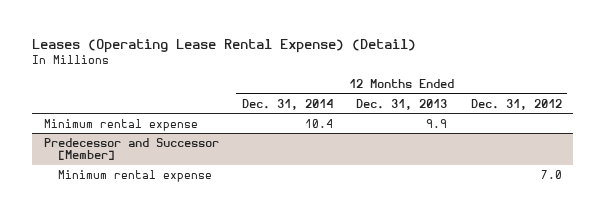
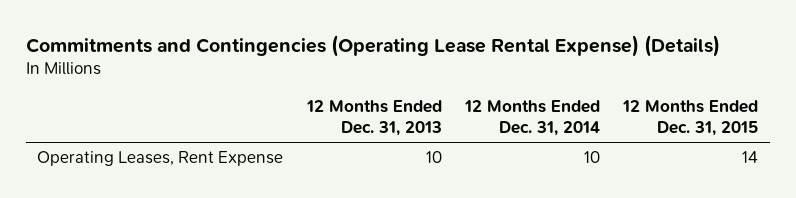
[32,39,417,54] Leases (Operating Lease Rental Expense) (Detail) -> [25,34,720,57] Commitments and Contingencies (Operating Lease Rental Expense) (Details)
[470,98,562,110] Dec. 31, 2012 -> none
none -> [622,99,759,137] 12 Months Ended Dec. 31, 2015
[44,118,199,131] Minimum rental expense -> none
[44,137,220,161] Predecessor and Successor [Member] -> none
[58,169,213,182] Minimum rental expense -> none
none -> [37,151,284,167] Operating Leases, Rent Expense

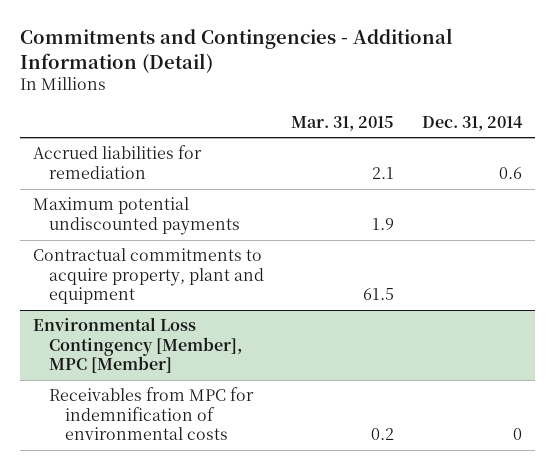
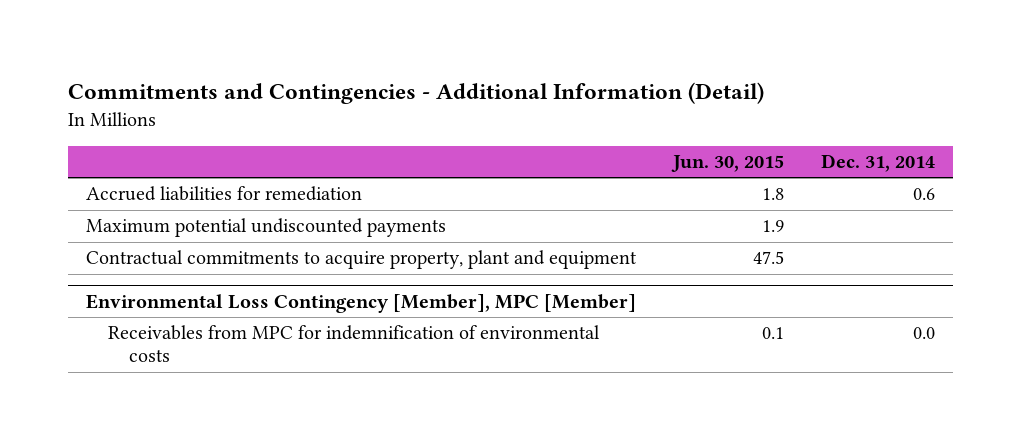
[291,115,395,131] Mar. 31, 2015 -> none
none -> [671,154,785,172] Jun. 30, 2015
[512,428,522,441] 0 -> [912,327,935,340] 0.0

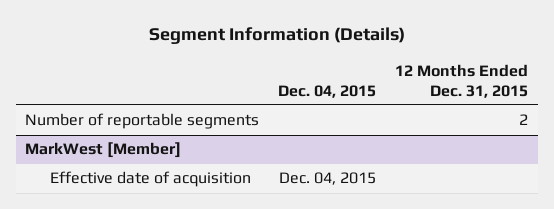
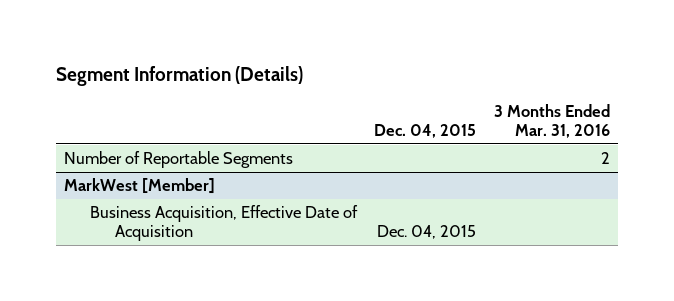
[395,63,529,98] 12 Months Ended Dec. 31, 2015 -> none
none -> [493,104,610,139] 3 Months Ended Mar. 31, 2016
[25,113,260,130] Number of reportable segments -> [64,151,294,169] Number of Reportable Segments
[49,171,251,188] Effective date of acquisition -> [89,205,358,242] Business Acquisition, Effective Date of Acquisition

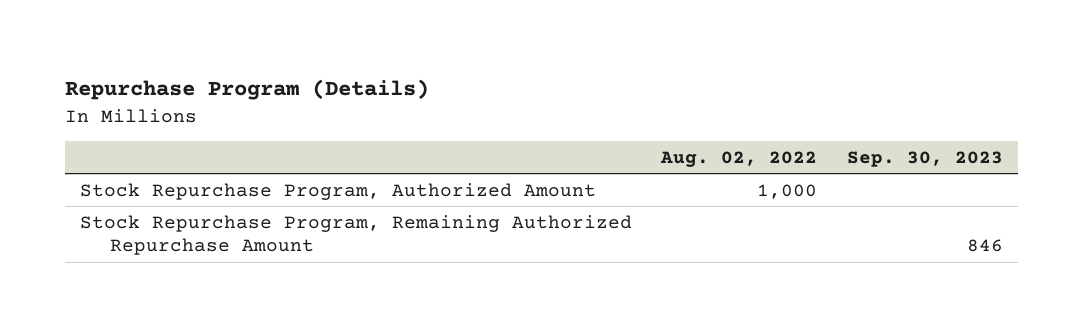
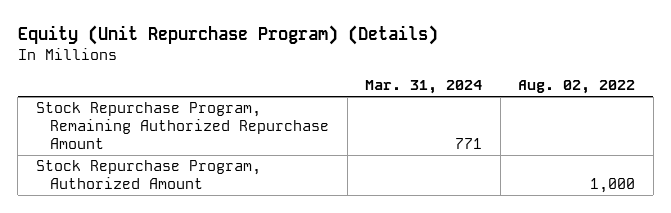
[64,79,429,101] Repurchase Program (Details) -> [17,25,438,46] Equity (Unit Repurchase Program) (Details)
[846,150,1003,167] Sep. 30, 2023 -> none
none -> [365,80,483,95] Mar. 31, 2024
[79,182,596,200] Stock Repurchase Program, Authorized Amount -> [35,160,261,189] Stock Repurchase Program, Authorized Amount

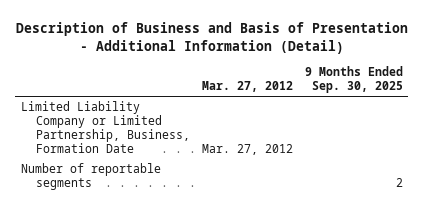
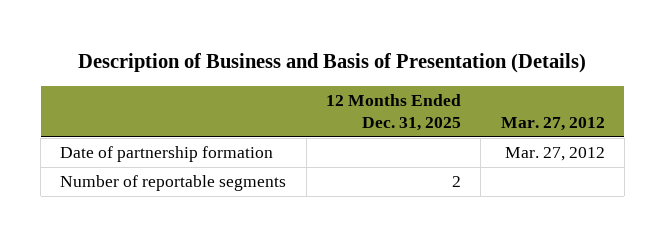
[15,22,408,54] Description of Business and Basis of Presentation - Additional Information (Detail) -> [78,53,587,74] Description of Business and Basis of Presentation (Details)
[304,66,403,94] 9 Months Ended Sep. 30, 2025 -> none
none -> [325,94,461,131] 12 Months Ended Dec. 31, 2025
[21,101,191,153] Limited Liability Company or Limited Partnership, Business, Formation Date -> [60,146,274,163] Date of partnership formation

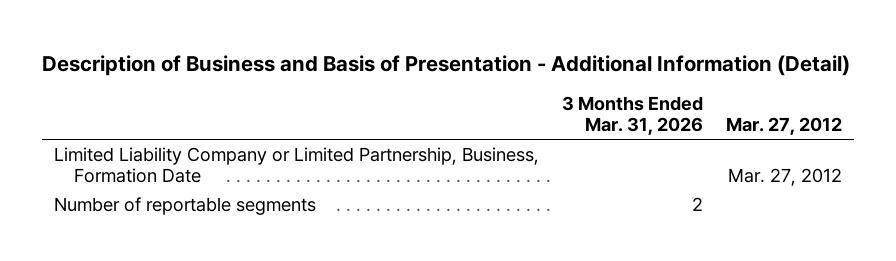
[78,53,587,74] Description of Business and Basis of Presentation (Details) -> [42,54,851,76] Description of Business and Basis of Presentation - Additional Information (Detail)
[325,94,461,131] 12 Months Ended Dec. 31, 2025 -> none
none -> [562,96,704,136] 3 Months Ended Mar. 31, 2026
[60,146,274,163] Date of partnership formation -> [54,147,540,184] Limited Liability Company or Limited Partnership, Business, Formation Date

